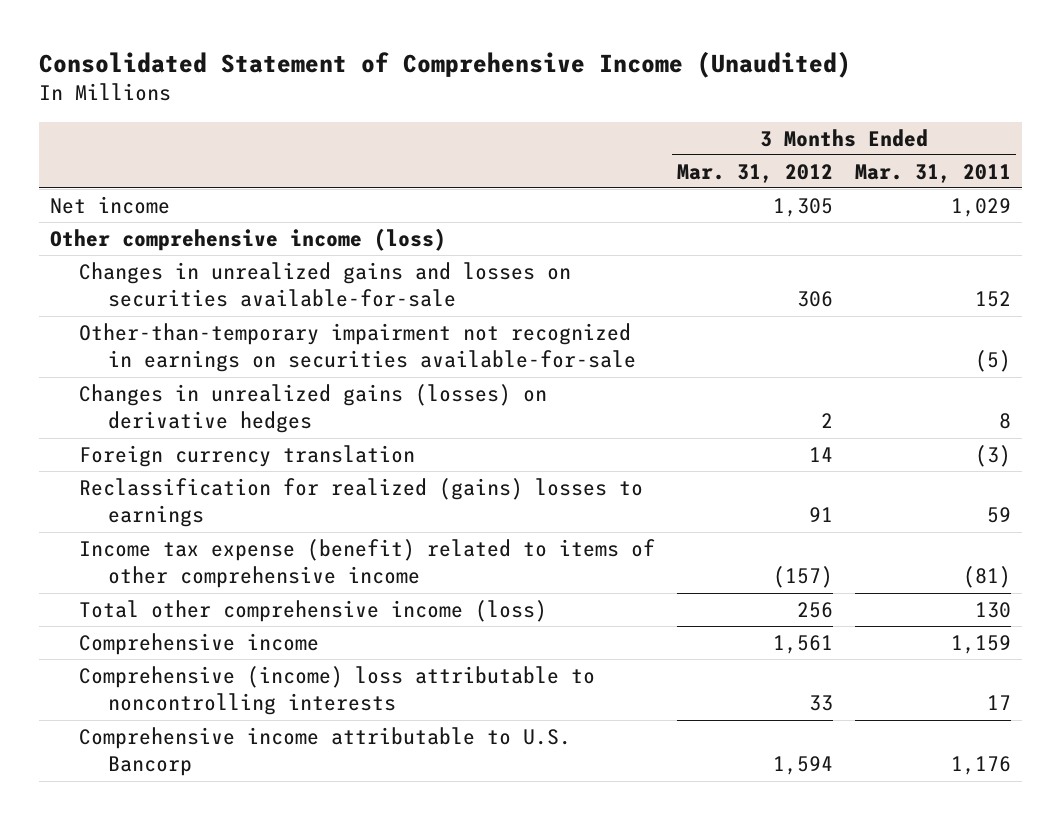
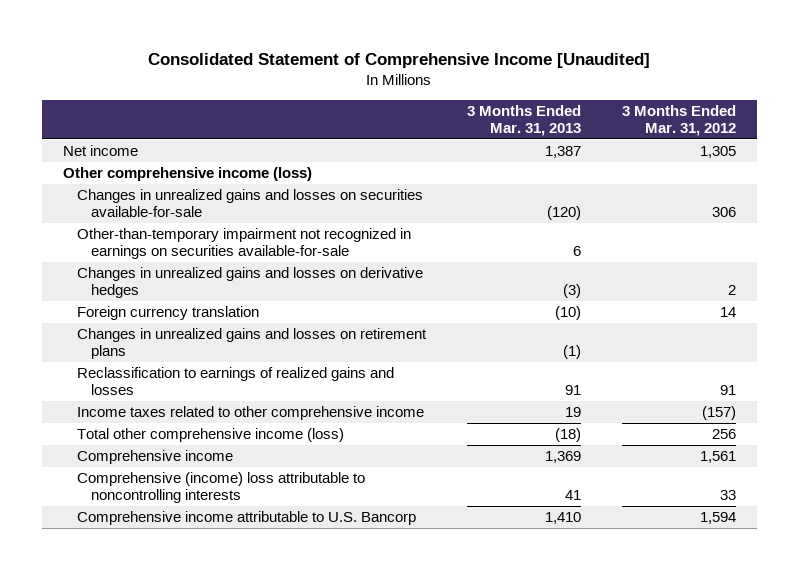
[38,50,851,78] Consolidated Statement of Comprehensive Income (Unaudited) -> [148,53,651,69] Consolidated Statement of Comprehensive Income [Unaudited]
[854,163,1011,183] Mar. 31, 2011 -> none
none -> [466,104,581,137] 3 Months Ended Mar. 31, 2013
[79,384,548,434] Changes in unrealized gains (losses) on derivative hedges -> [76,266,423,299] Changes in unrealized gains and losses on derivative hedges
none -> [76,327,427,360] Changes in unrealized gains and losses on retirement plans
[79,478,644,528] Reclassification for realized (gains) losses to earnings -> [76,366,394,396] Reclassification to earnings of realized gains and losses
[79,539,656,589] Income tax expense (benefit) related to items of other comprehensive income -> [76,405,424,420] Income taxes related to other comprehensive income

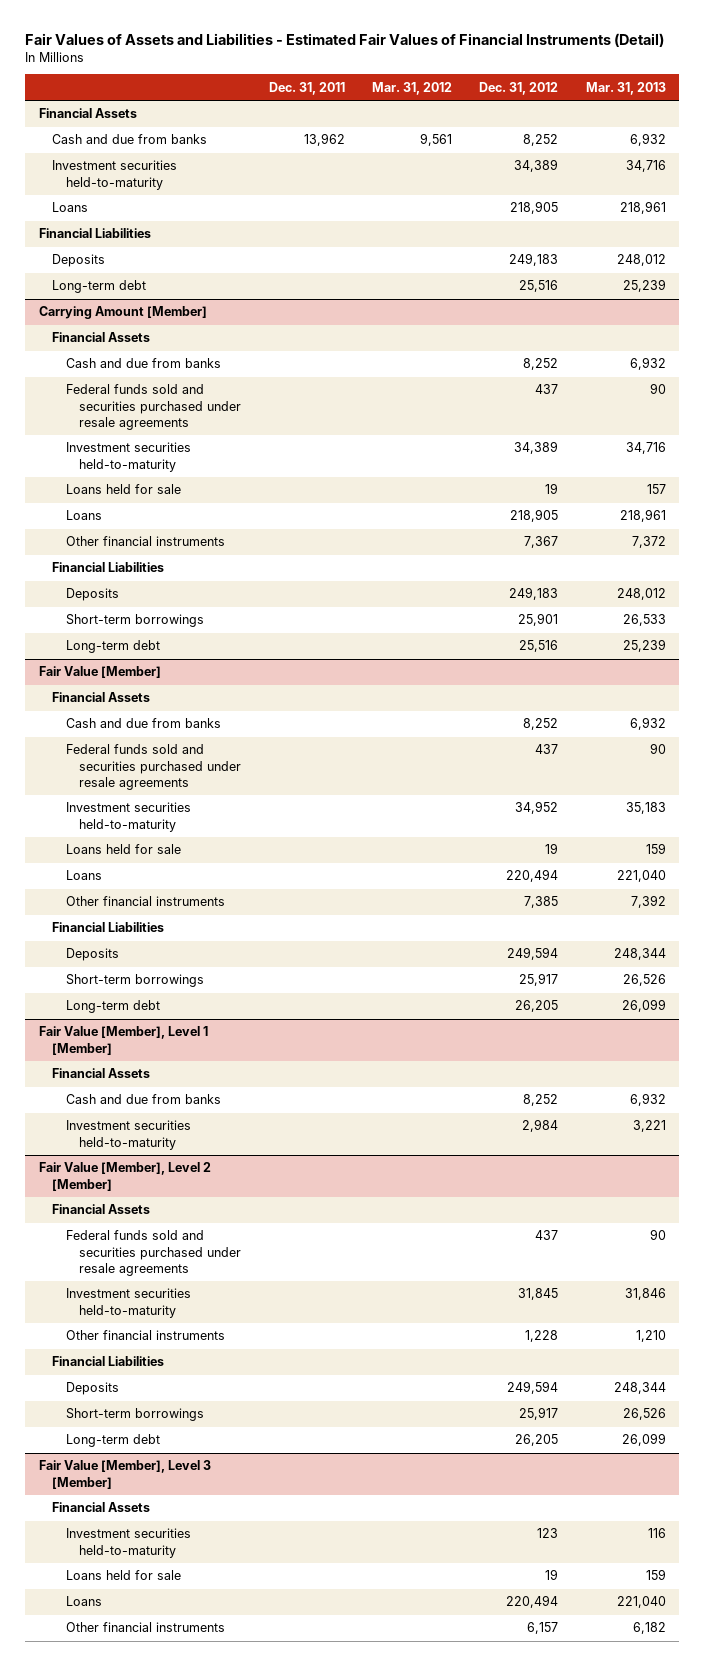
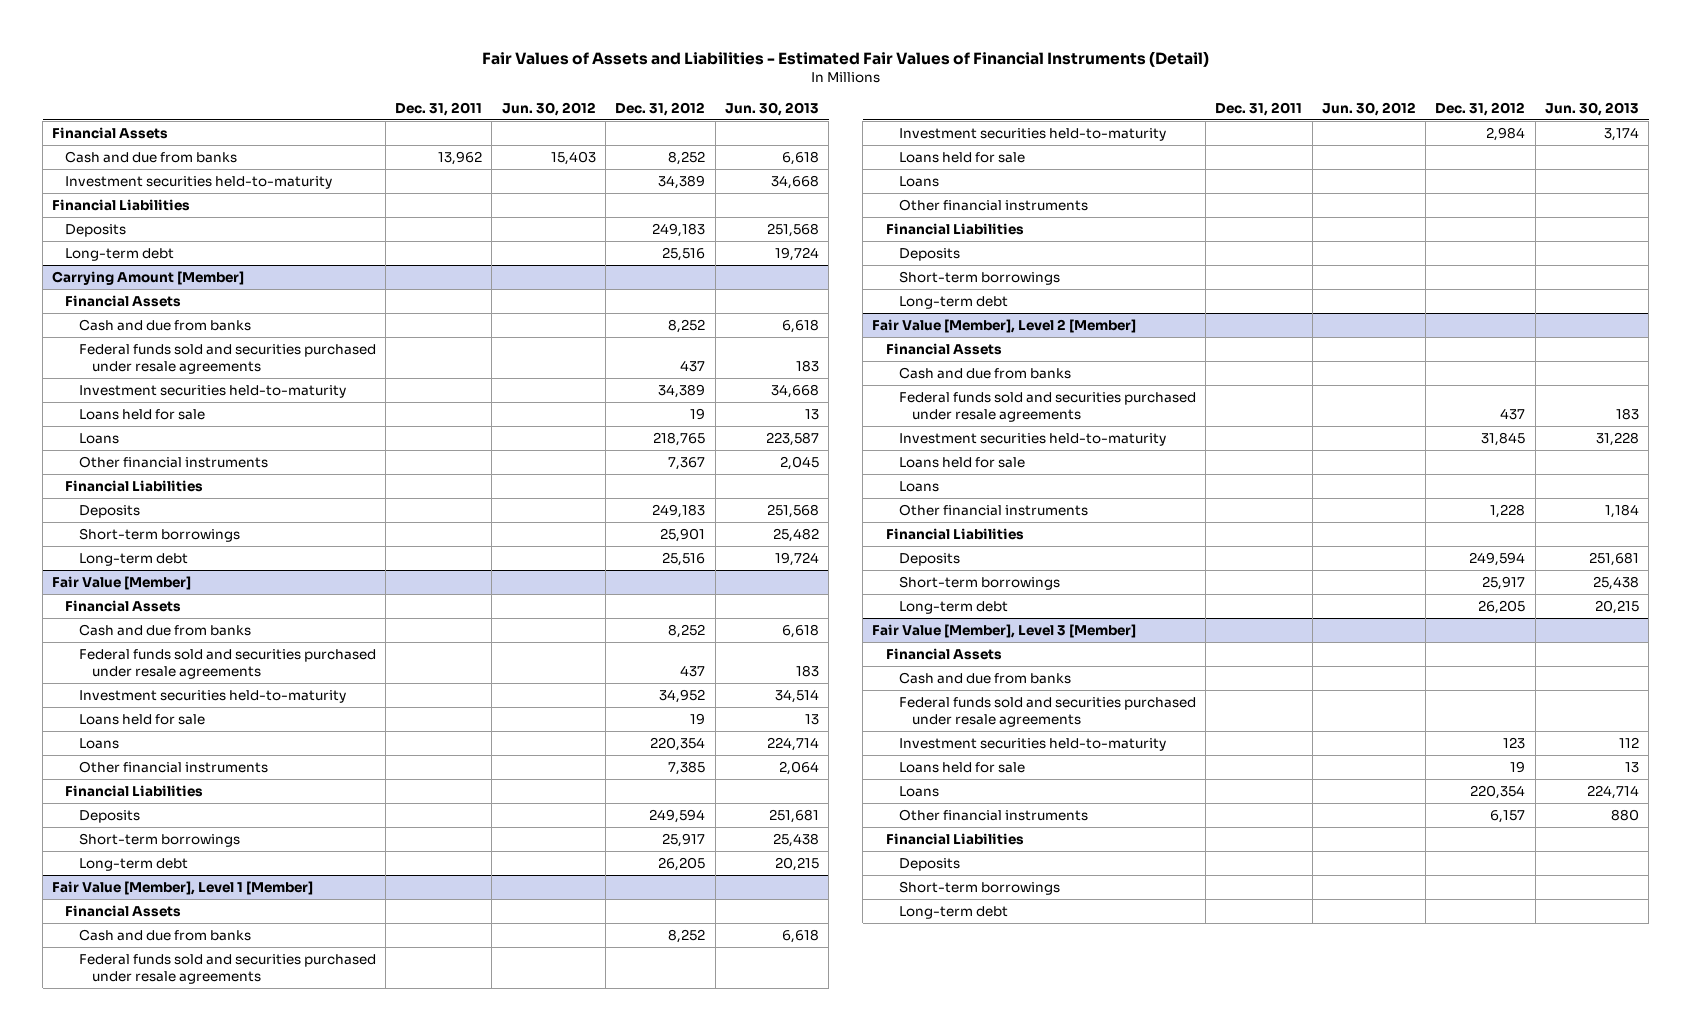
[371,81,452,95] Mar. 31, 2012 -> none
[585,81,666,95] Mar. 31, 2013 -> none
none -> [501,101,596,116] Jun. 30, 2012
none -> [724,101,819,116] Jun. 30, 2013
[52,202,89,213] Loans -> none
[510,509,559,523] 218,905 -> [653,432,706,447] 218,765
[506,869,559,883] 220,494 -> [650,737,706,752] 220,354
none -> [78,954,376,984] Federal funds sold and securities purchased under resale agreements
none -> [898,152,1025,164] Loans held for sale
none -> [898,176,939,188] Loans
none -> [898,199,1088,212] Other financial instruments
none -> [885,223,1024,236] Financial Liabilities
none -> [898,248,960,262] Deposits
none -> [898,271,1060,286] Short-term borrowings
none -> [898,296,1008,310] Long-term debt
none -> [898,367,1071,380] Cash and due from banks
none -> [898,457,1025,469] Loans held for sale
none -> [898,481,939,493] Loans
none -> [898,672,1071,685] Cash and due from banks
none -> [898,697,1196,727] Federal funds sold and securities purchased under resale agreements
[506,1595,559,1609] 220,494 -> [1470,785,1526,800] 220,354
none -> [885,833,1024,846] Financial Liabilities
none -> [898,858,960,872] Deposits
none -> [898,881,1060,896] Short-term borrowings
none -> [898,906,1008,920] Long-term debt

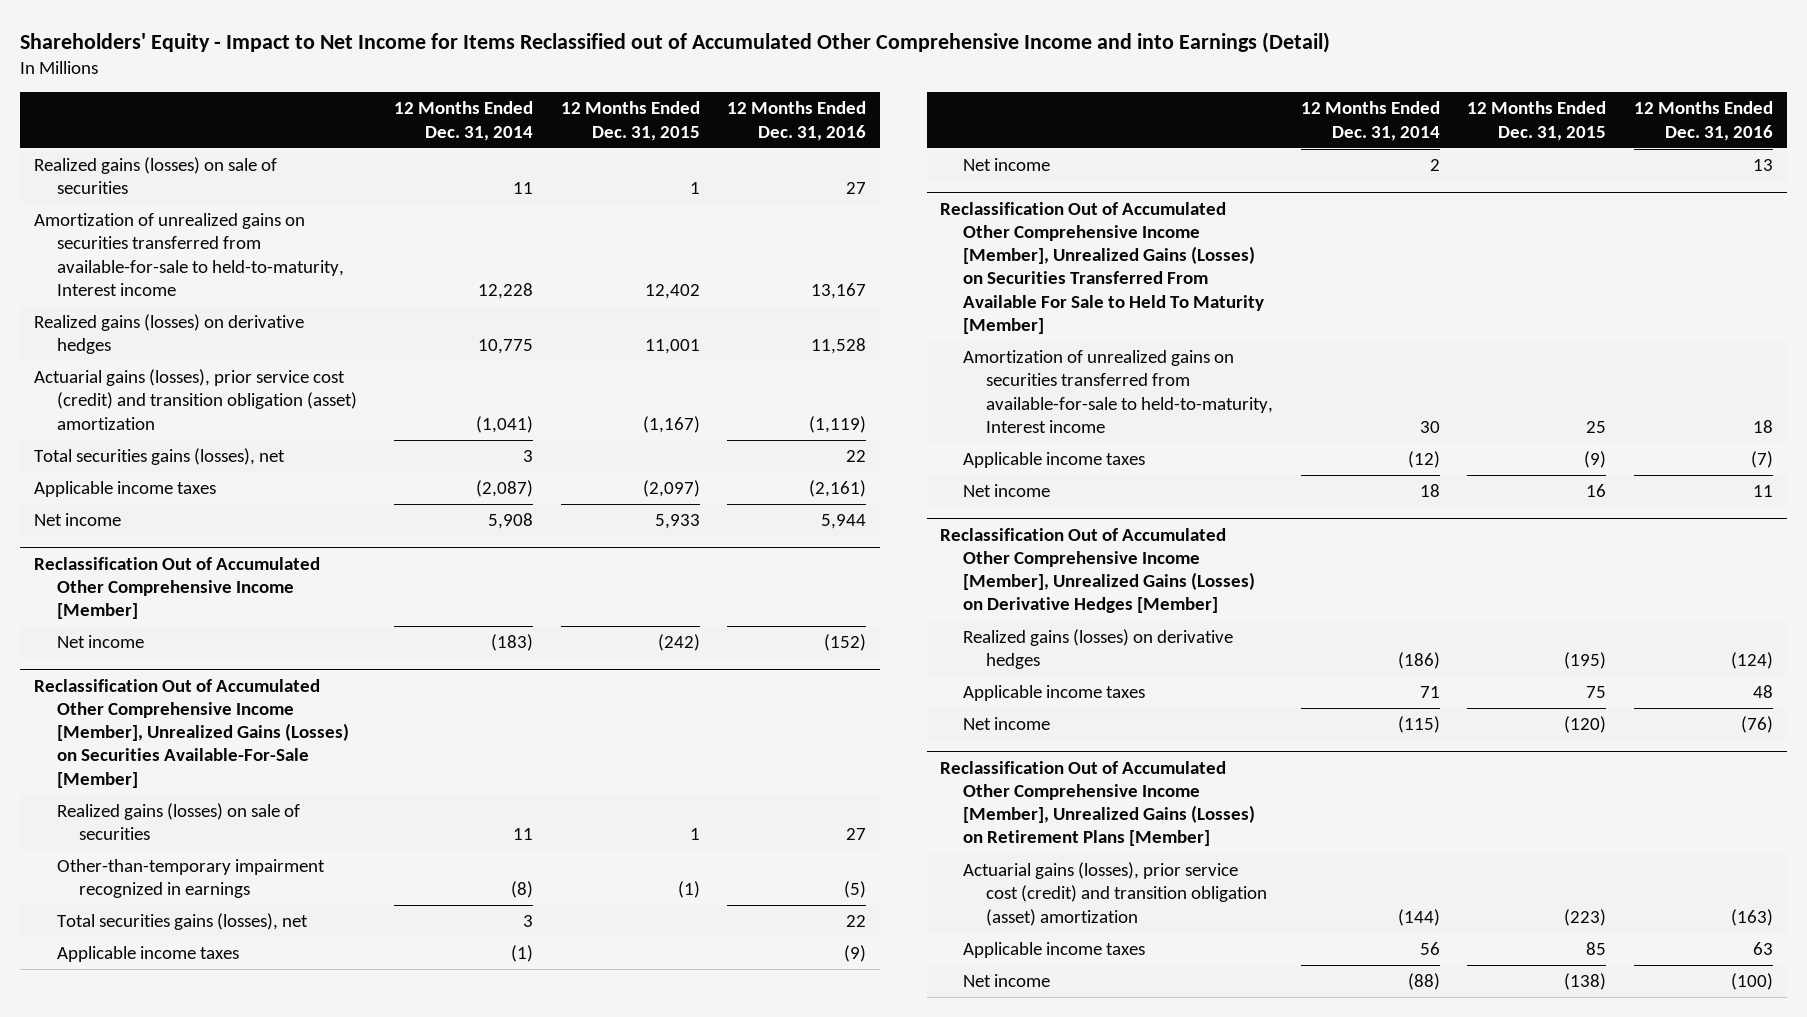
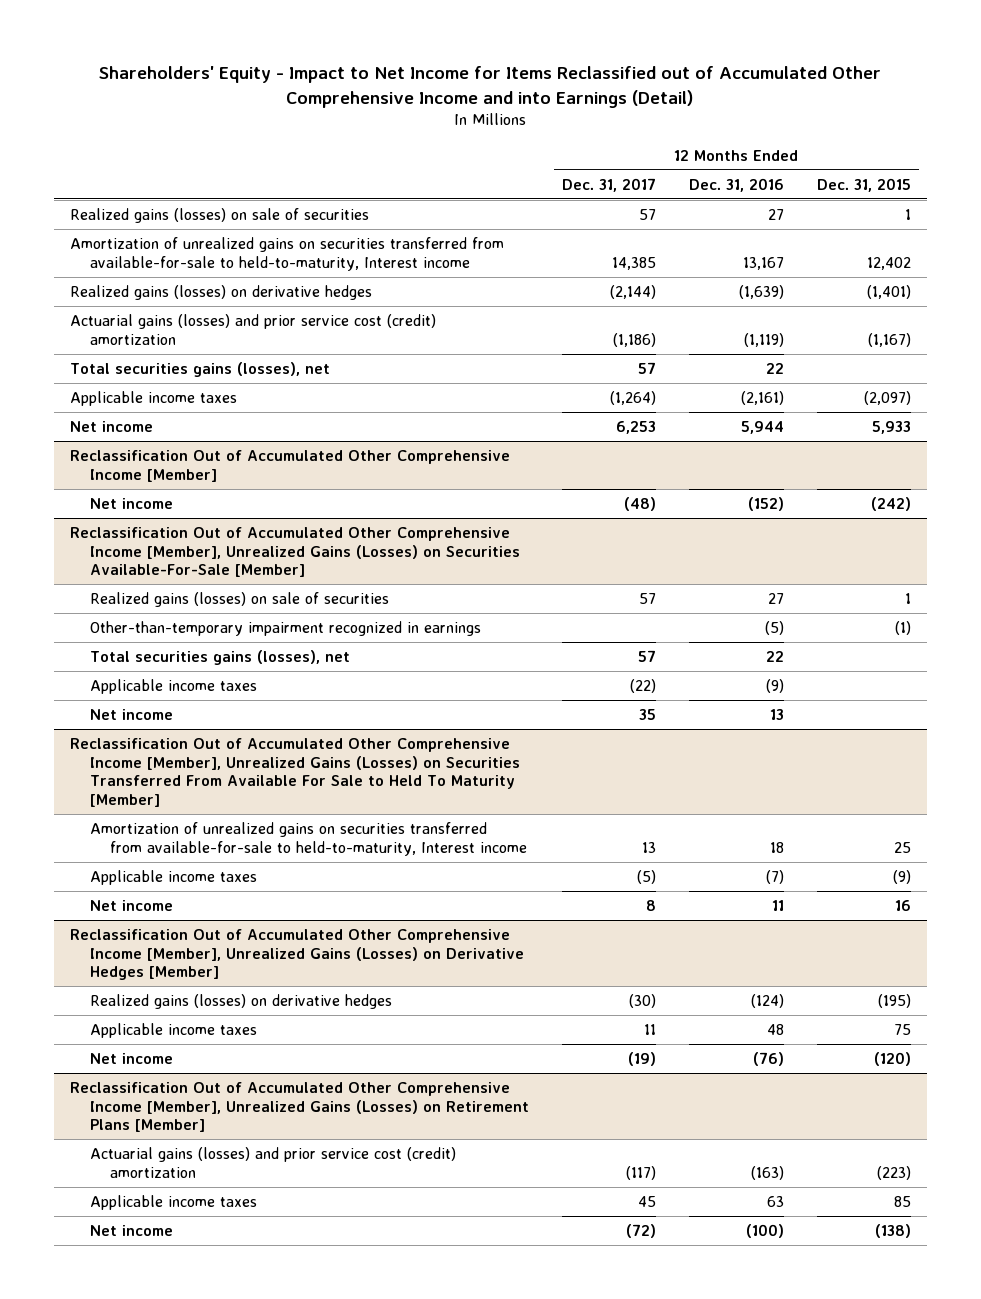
[394,101,534,141] 12 Months Ended Dec. 31, 2014 -> none
none -> [562,177,657,192] Dec. 31, 2017
[644,339,700,355] 11,001 -> [866,284,911,299] (1,401)
[811,338,867,355] 11,528 -> [738,284,784,299] (1,639)
[33,369,357,430] Actuarial gains (losses), prior service cost (credit) and transition obligation (asset) amortization -> [70,313,437,345] Actuarial gains (losses) and prior service cost (credit) amortization
[963,862,1268,926] Actuarial gains (losses), prior service cost (credit) and transition obligation (asset) amortization -> [90,1146,457,1178] Actuarial gains (losses) and prior service cost (credit) amortization

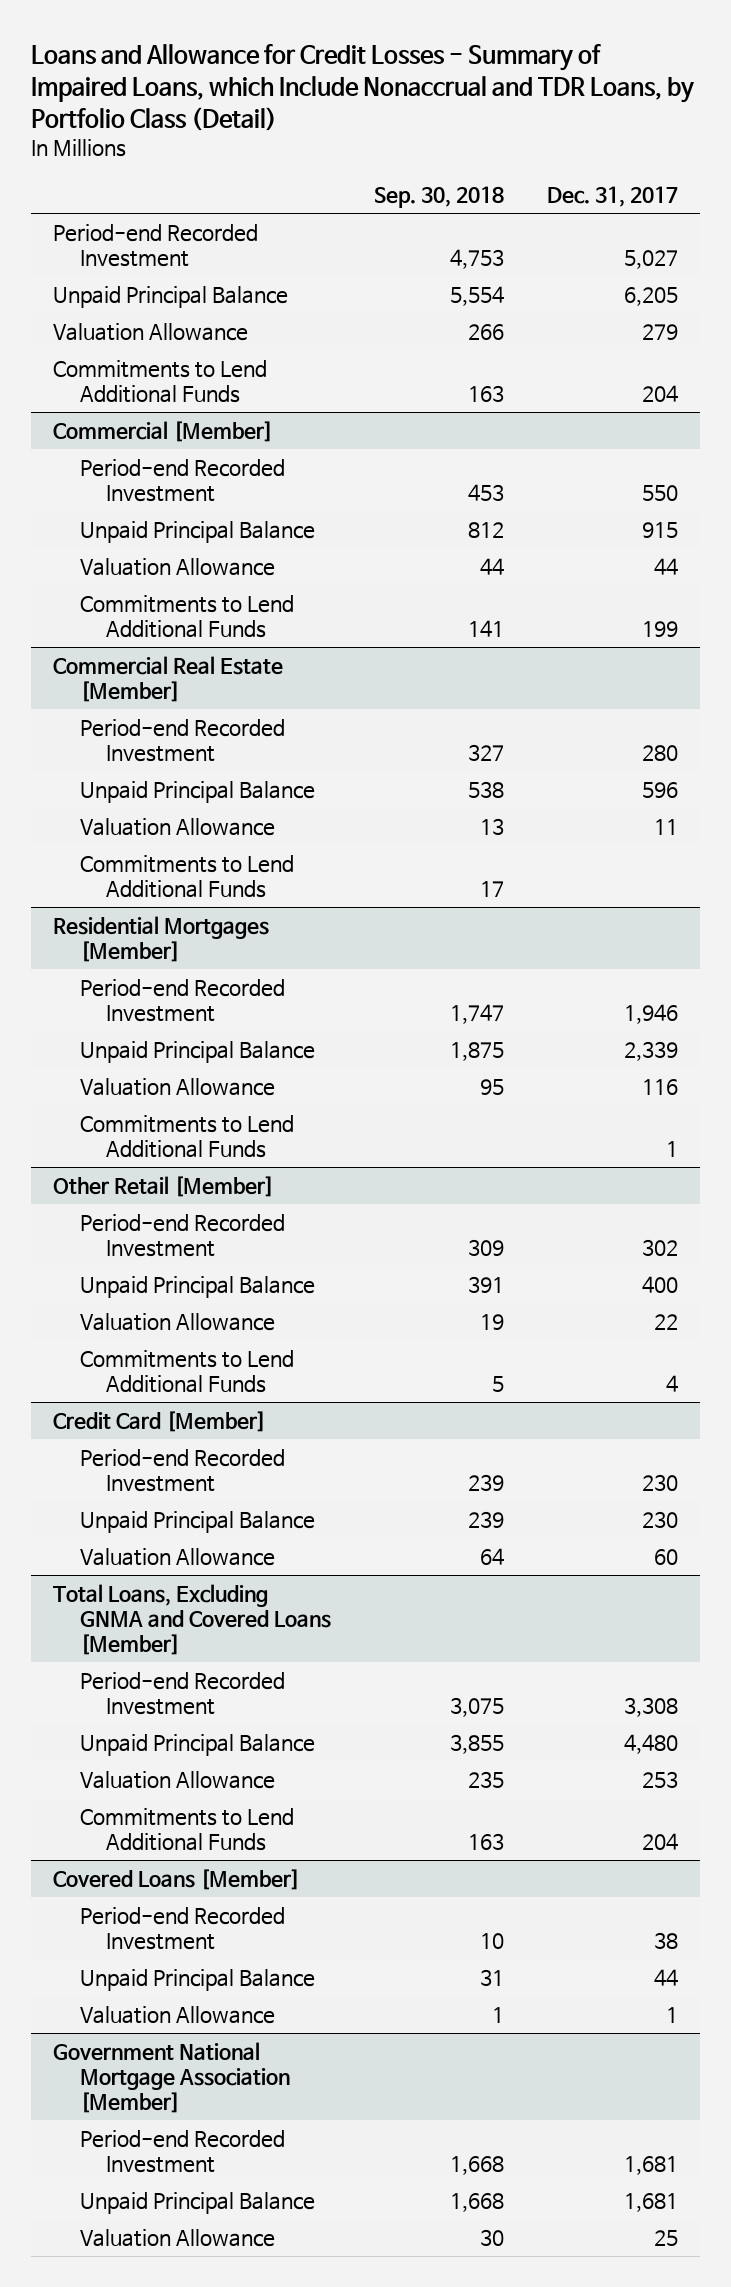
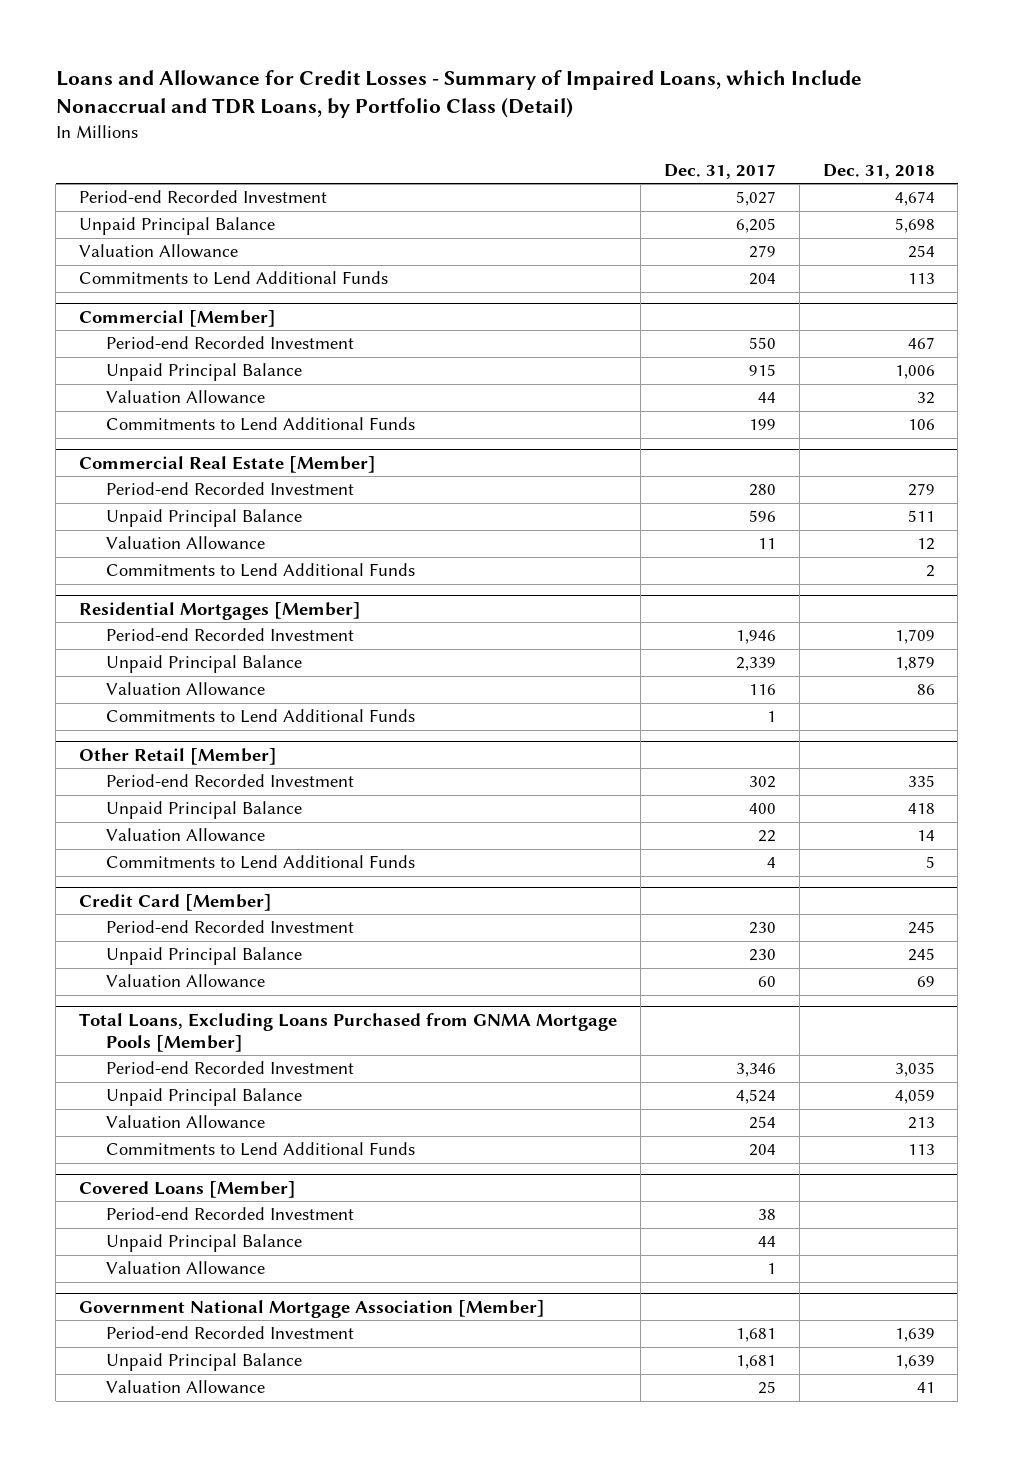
[373,186,504,209] Sep. 30, 2018 -> none
none -> [822,164,935,180] Dec. 31, 2018
[52,1584,331,1656] Total Loans, Excluding GNMA and Covered Loans [Member] -> none
none -> [79,1012,618,1052] Total Loans, Excluding Loans Purchased from GNMA Mortgage Pools [Member]
[624,1697,679,1718] 3,308 -> [735,1063,776,1078] 3,346
[624,1734,679,1755] 4,480 -> [735,1089,776,1105] 4,524
[642,1771,679,1789] 253 -> [748,1116,776,1130] 254

